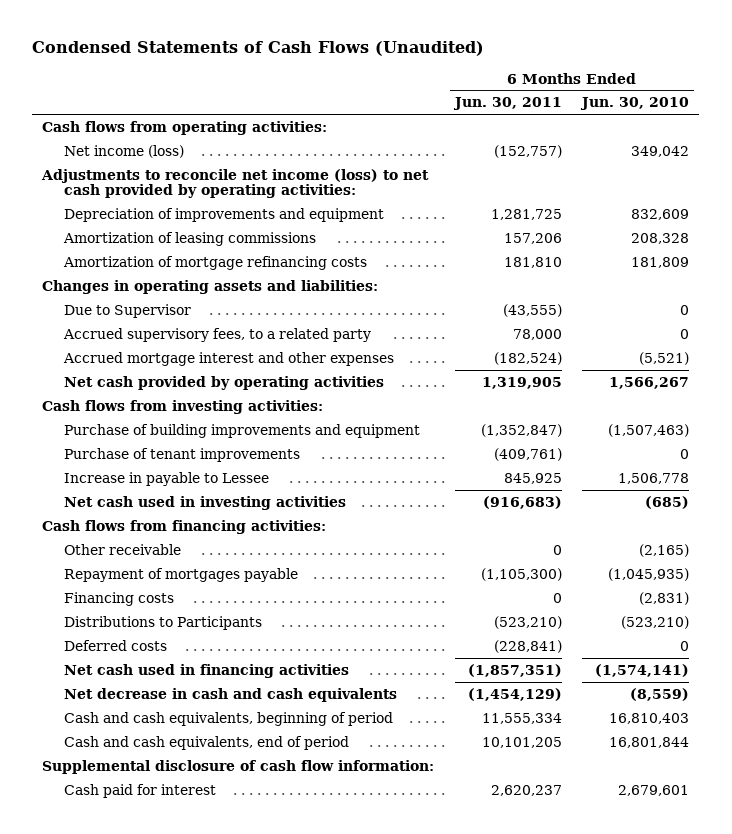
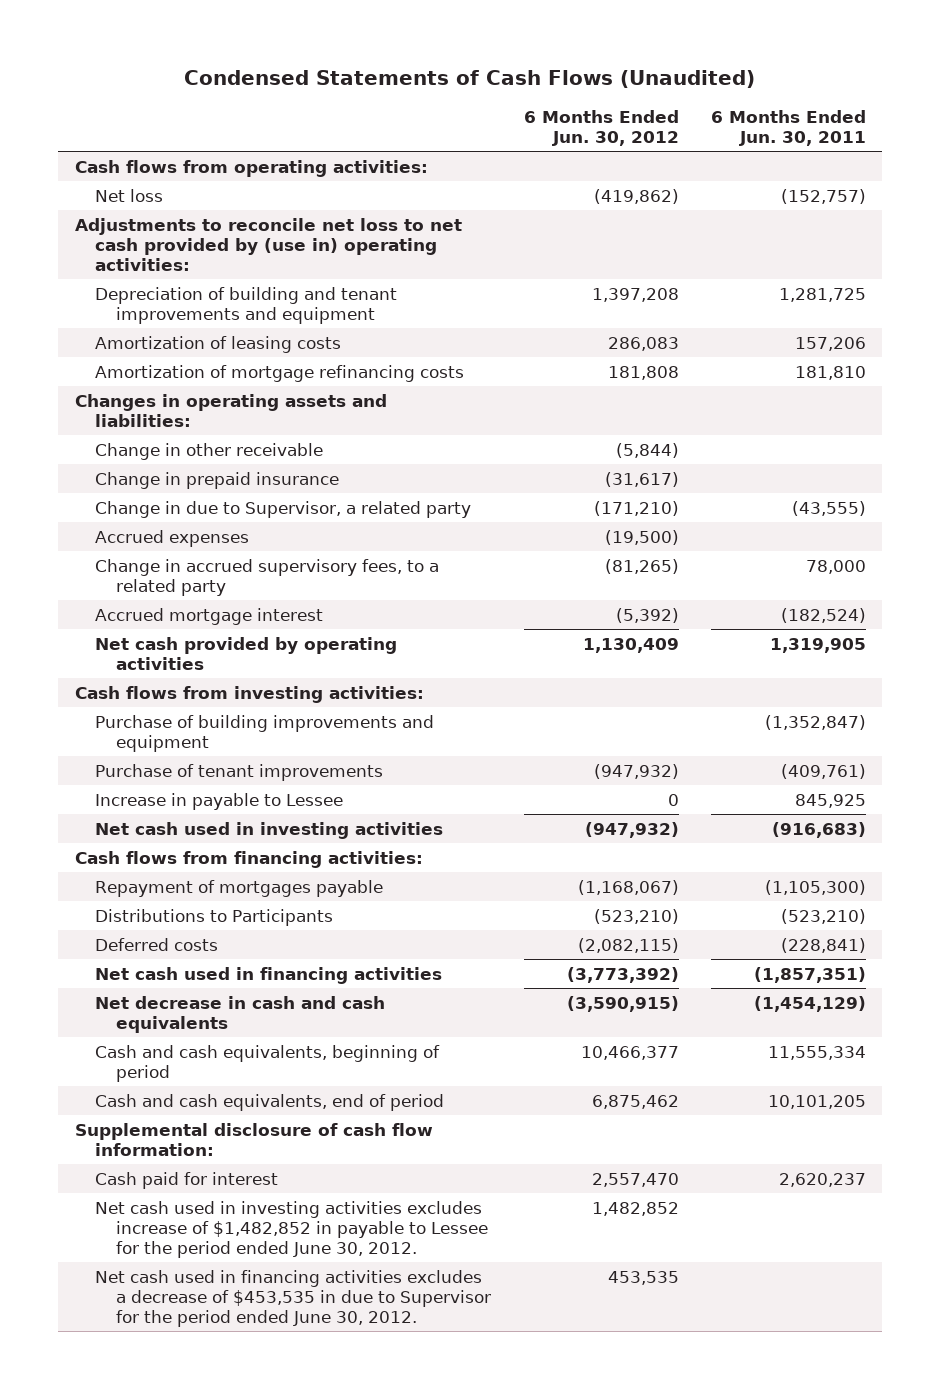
[580,97,690,111] Jun. 30, 2010 -> none
none -> [523,110,679,147] 6 Months Ended Jun. 30, 2012
[63,144,184,158] Net income (loss) -> [95,188,164,202] Net loss
[41,168,430,199] Adjustments to reconcile net income (loss) to net cash provided by operating activities: -> [74,217,462,271] Adjustments to reconcile net loss to net cash provided by (use in) operating activities:
[63,207,384,222] Depreciation of improvements and equipment -> [95,286,398,324] Depreciation of building and tenant improvements and equipment
[62,231,316,246] Amortization of leasing commissions -> [95,335,342,353] Amortization of leasing costs
none -> [95,442,324,460] Change in other receivable
none -> [95,471,340,489] Change in prepaid insurance
[63,303,191,318] Due to Supervisor -> [95,500,472,518] Change in due to Supervisor, a related party
none -> [95,529,250,547] Accrued expenses
[62,327,371,342] Accrued supervisory fees, to a related party -> [95,558,440,596] Change in accrued supervisory fees, to a related party
[62,351,394,366] Accrued mortgage interest and other expenses -> [95,607,324,625] Accrued mortgage interest
[63,543,181,555] Other receivable -> none
[63,591,174,606] Financing costs -> none
none -> [95,1200,489,1258] Net cash used in investing activities excludes increase of $1,482,852 in payable to Lessee for the period ended June 30, 2012.
none -> [95,1269,492,1327] Net cash used in financing activities excludes a decrease of $453,535 in due to Supervisor for the period ended June 30, 2012.

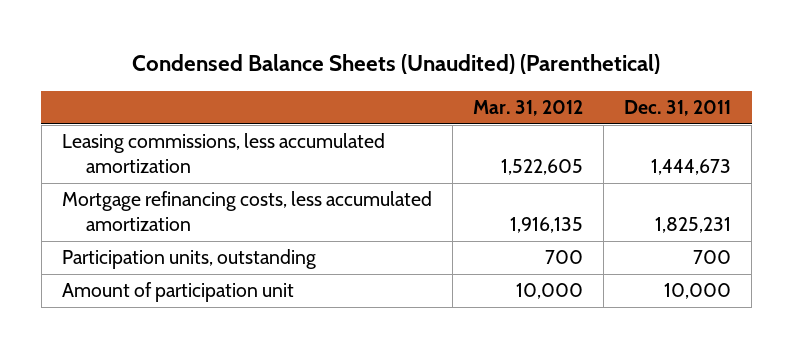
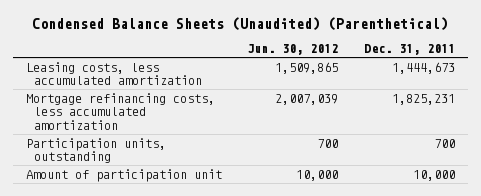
[472,100,583,117] Mar. 31, 2012 -> none
none -> [247,44,339,56] Jun. 30, 2012
[61,133,385,173] Leasing commissions, less accumulated amortization -> [25,61,202,86] Leasing costs, less accumulated amortization

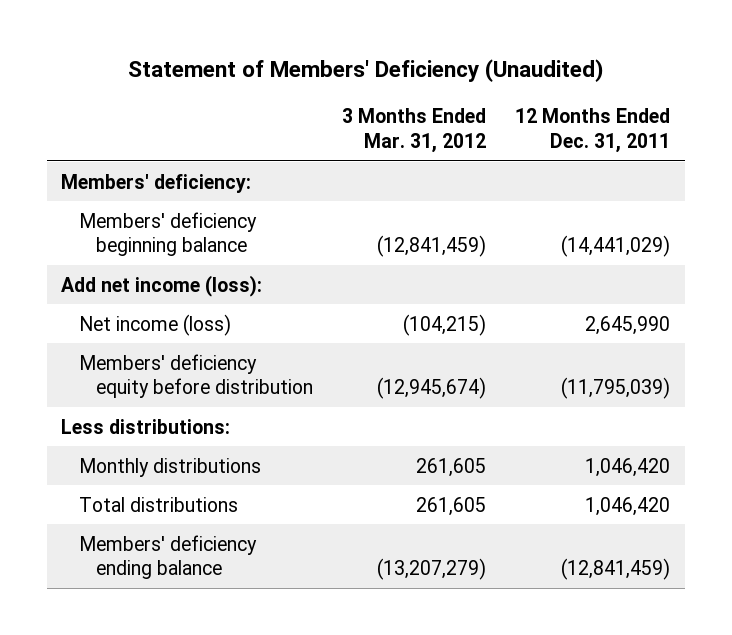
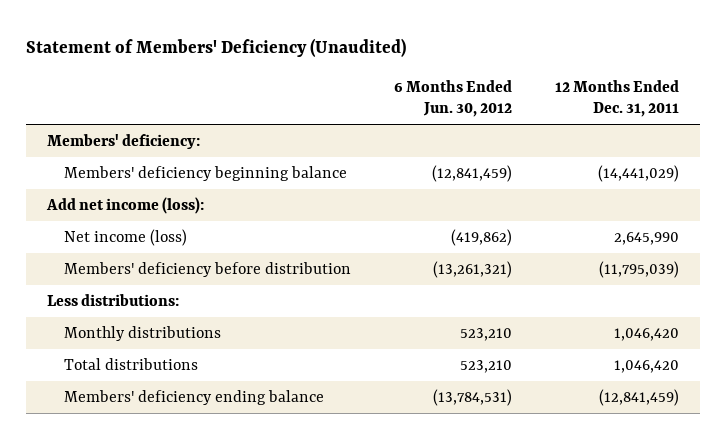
[342,108,487,153] 3 Months Ended Mar. 31, 2012 -> none
none -> [394,79,513,118] 6 Months Ended Jun. 30, 2012
[78,353,314,399] Members' deficiency equity before distribution -> [64,262,352,278] Members' deficiency before distribution

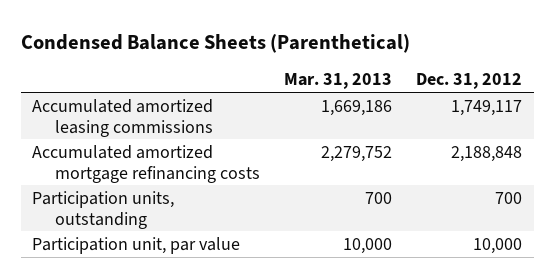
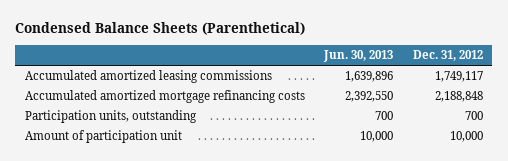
[284,73,393,90] Mar. 31, 2013 -> none
none -> [323,50,394,63] Jun. 30, 2013
[32,236,241,254] Participation unit, par value -> [24,130,182,144] Amount of participation unit

